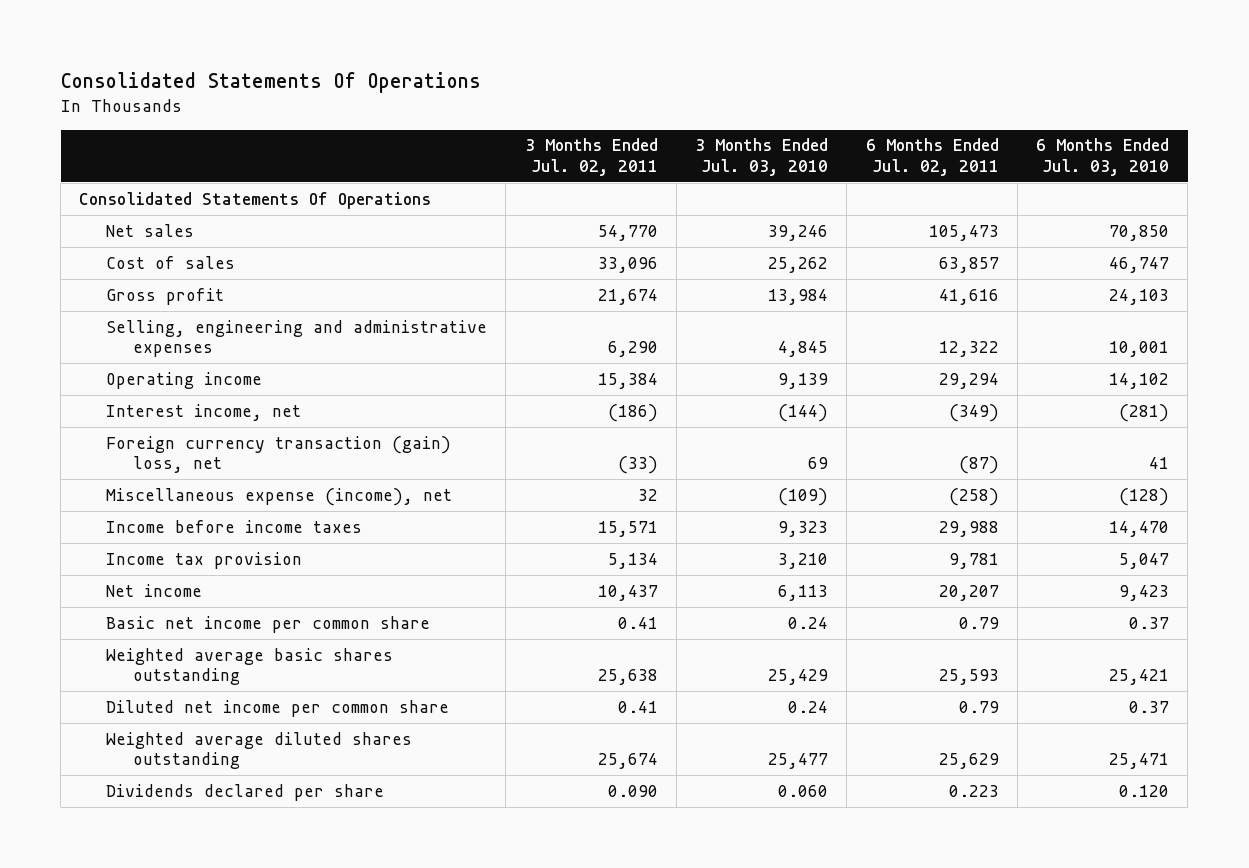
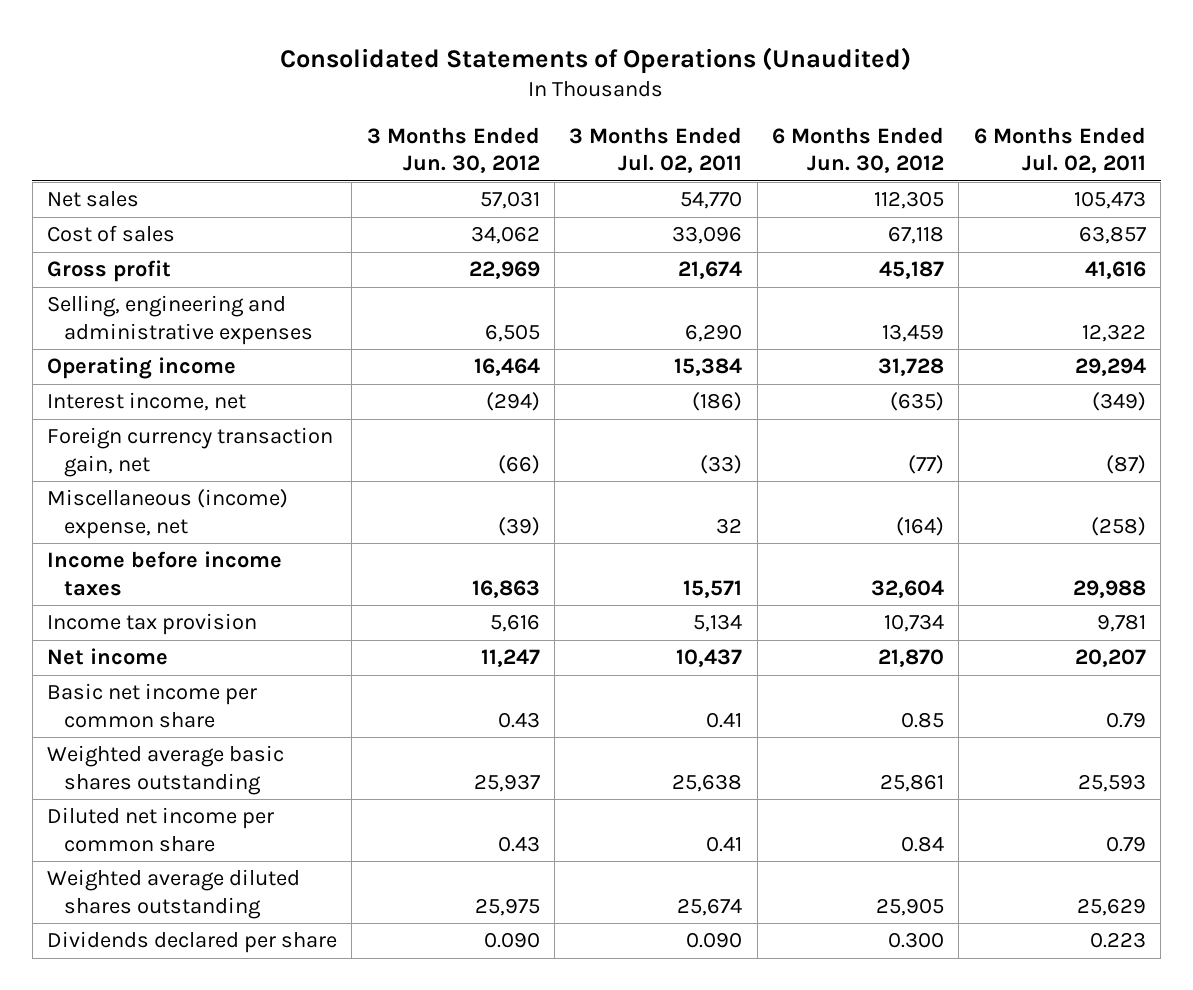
[60,72,481,94] Consolidated Statements Of Operations -> [280,46,912,74] Consolidated Statements of Operations (Unaudited)
[695,138,829,176] 3 Months Ended Jul. 03, 2010 -> none
[1036,138,1170,176] 6 Months Ended Jul. 03, 2010 -> none
none -> [366,127,540,174] 3 Months Ended Jun. 30, 2012
none -> [772,127,945,174] 6 Months Ended Jun. 30, 2012
[79,191,432,209] Consolidated Statements Of Operations -> none
[106,435,452,474] Foreign currency transaction (gain) loss, net -> [46,427,333,477] Foreign currency transaction gain, net
[106,487,453,506] Miscellaneous expense (income), net -> [46,489,288,539] Miscellaneous (income) expense, net

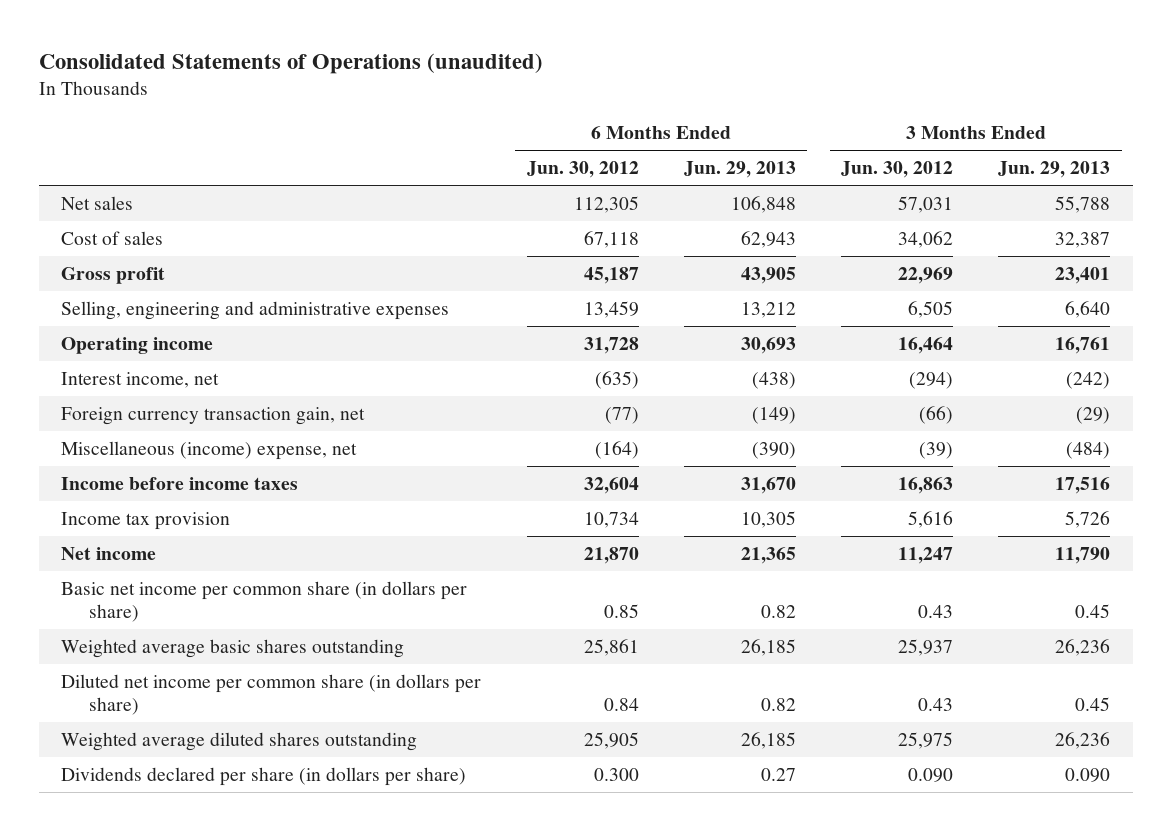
[280,46,912,74] Consolidated Statements of Operations (Unaudited) -> [38,52,543,74] Consolidated Statements of Operations (unaudited)
[569,127,743,174] 3 Months Ended Jul. 02, 2011 -> none
[973,127,1146,174] 6 Months Ended Jul. 02, 2011 -> none
none -> [683,161,796,179] Jun. 29, 2013
none -> [998,161,1111,179] Jun. 29, 2013
[46,683,257,728] Basic net income per common share -> [61,581,468,623] Basic net income per common share (in dollars per share)
[46,807,274,852] Diluted net income per common share -> [61,674,482,716] Diluted net income per common share (in dollars per share)
[46,931,337,954] Dividends declared per share -> [61,767,467,787] Dividends declared per share (in dollars per share)

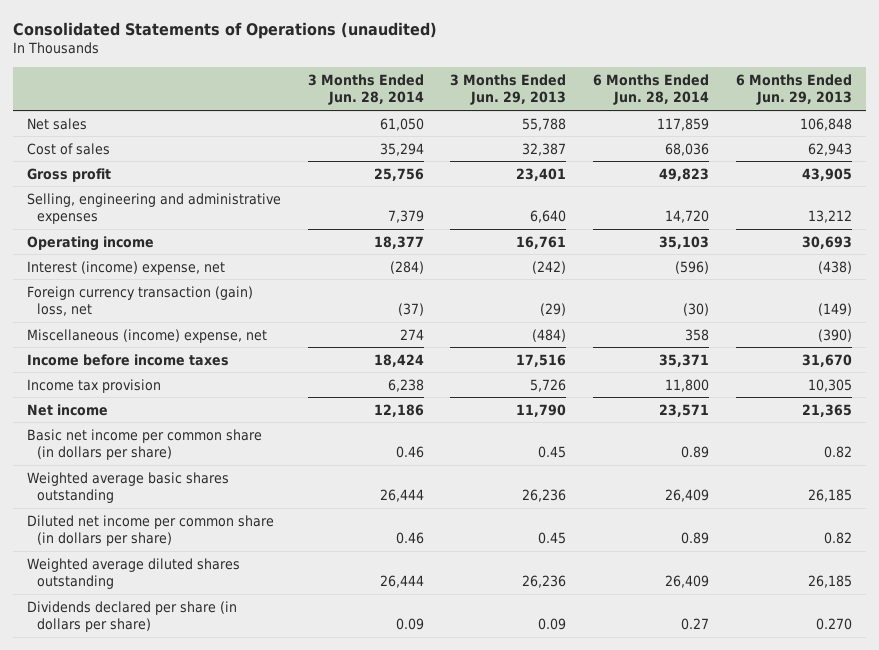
[526,161,639,179] Jun. 30, 2012 -> none
[841,161,954,179] Jun. 30, 2012 -> none
none -> [307,73,424,106] 3 Months Ended Jun. 28, 2014
none -> [593,73,710,106] 6 Months Ended Jun. 28, 2014
[61,372,220,389] Interest income, net -> [26,260,225,275] Interest (income) expense, net
[61,407,366,426] Foreign currency transaction gain, net -> [26,285,253,317] Foreign currency transaction (gain) loss, net
[760,768,796,782] 0.27 -> [816,618,853,631] 0.270
[1065,768,1111,783] 0.090 -> [538,618,567,631] 0.09

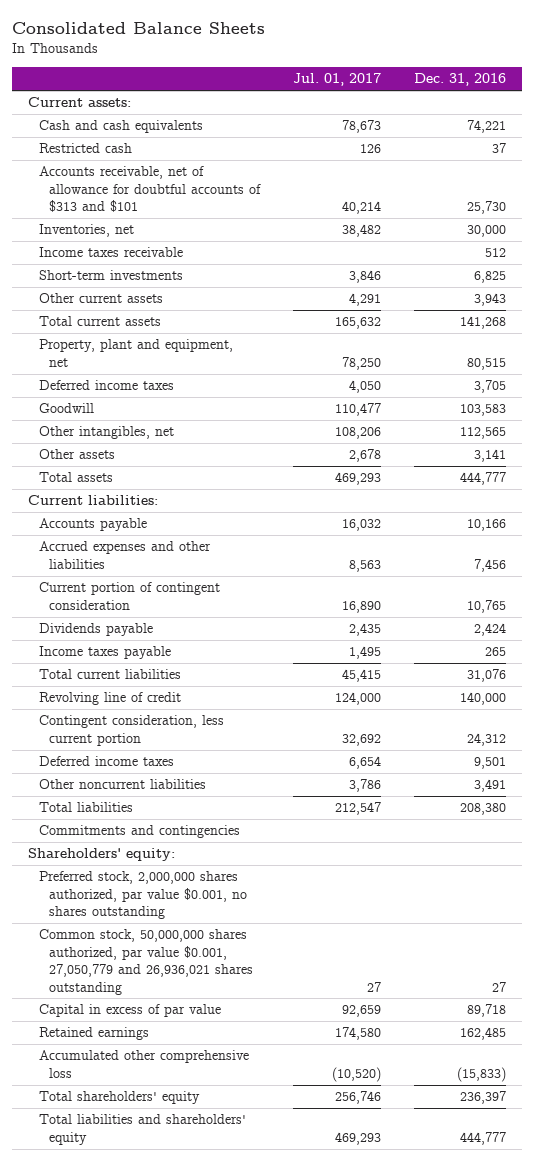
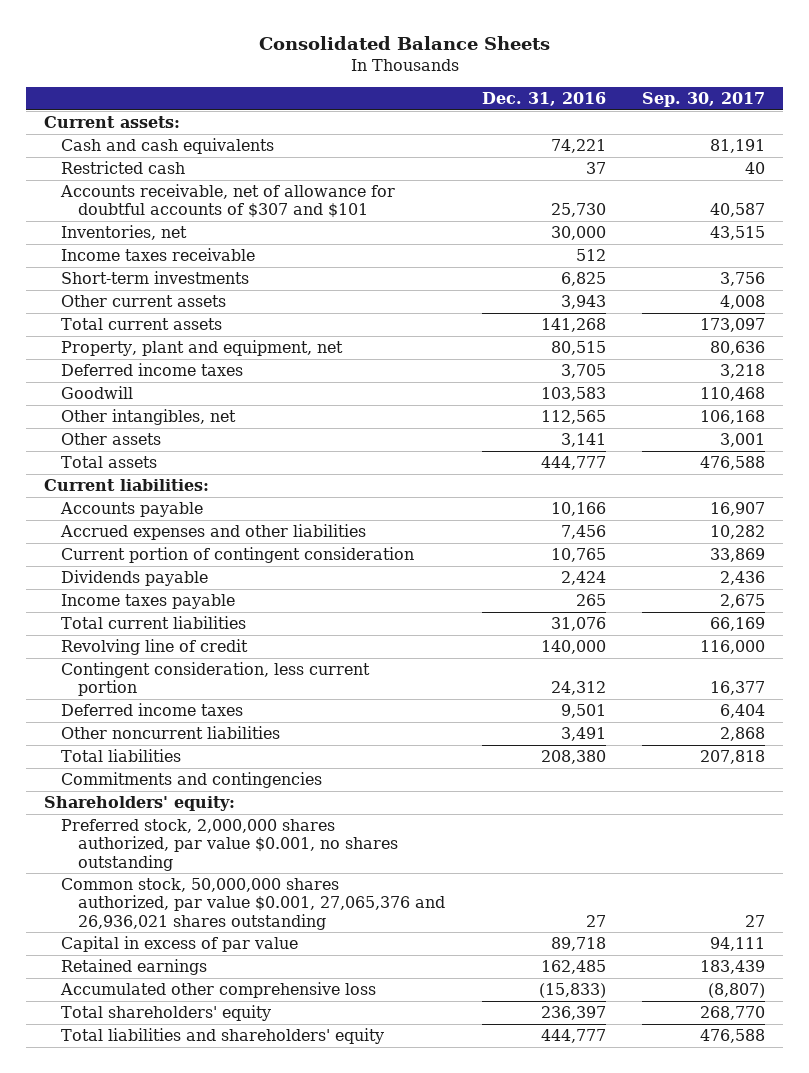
[293,73,382,87] Jul. 01, 2017 -> none
none -> [642,91,766,107] Sep. 30, 2017
[38,166,262,213] Accounts receivable, net of allowance for doubtful accounts of $313 and $101 -> [60,184,396,219] Accounts receivable, net of allowance for doubtful accounts of $307 and $101
[38,929,254,995] Common stock, 50,000,000 shares authorized, par value $0.001, 27,050,779 and 26,936,021 shares outstanding -> [61,878,446,930] Common stock, 50,000,000 shares authorized, par value $0.001, 27,065,376 and 26,936,021 shares outstanding

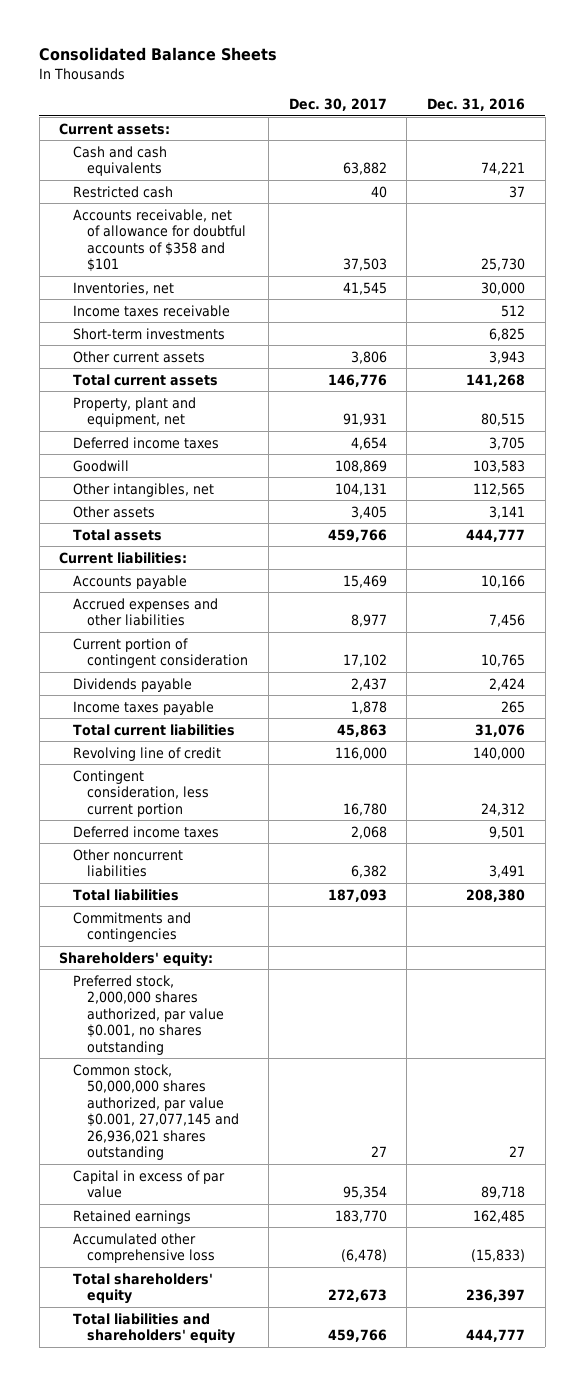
[642,91,766,107] Sep. 30, 2017 -> none
none -> [288,98,387,112] Dec. 30, 2017
[60,184,396,219] Accounts receivable, net of allowance for doubtful accounts of $307 and $101 -> [73,208,247,273] Accounts receivable, net of allowance for doubtful accounts of $358 and $101
[61,878,446,930] Common stock, 50,000,000 shares authorized, par value $0.001, 27,065,376 and 26,936,021 shares outstanding -> [73,1063,240,1160] Common stock, 50,000,000 shares authorized, par value $0.001, 27,077,145 and 26,936,021 shares outstanding

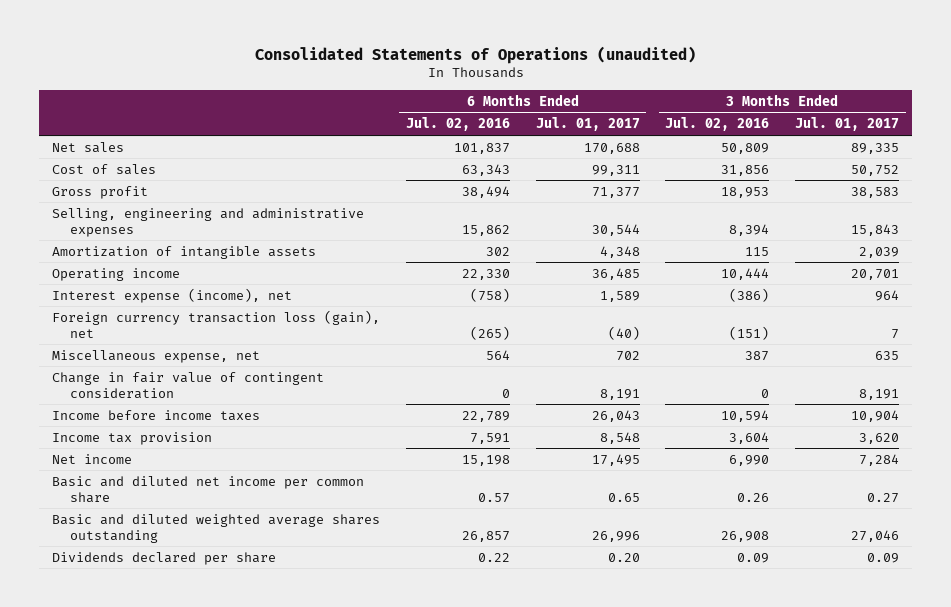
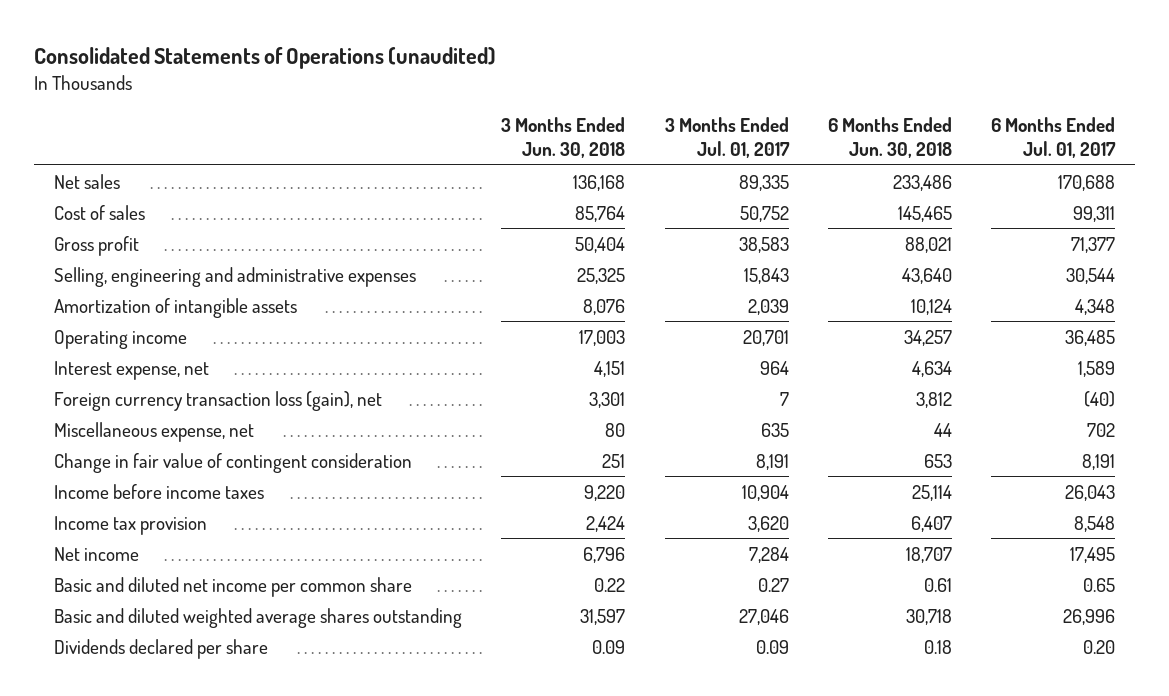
[405,117,510,132] Jul. 02, 2016 -> none
[665,117,770,132] Jul. 02, 2016 -> none
none -> [501,116,626,159] 3 Months Ended Jun. 30, 2018
none -> [827,116,952,159] 6 Months Ended Jun. 30, 2018
[52,287,293,303] Interest expense (income), net -> [53,360,209,380] Interest expense, net

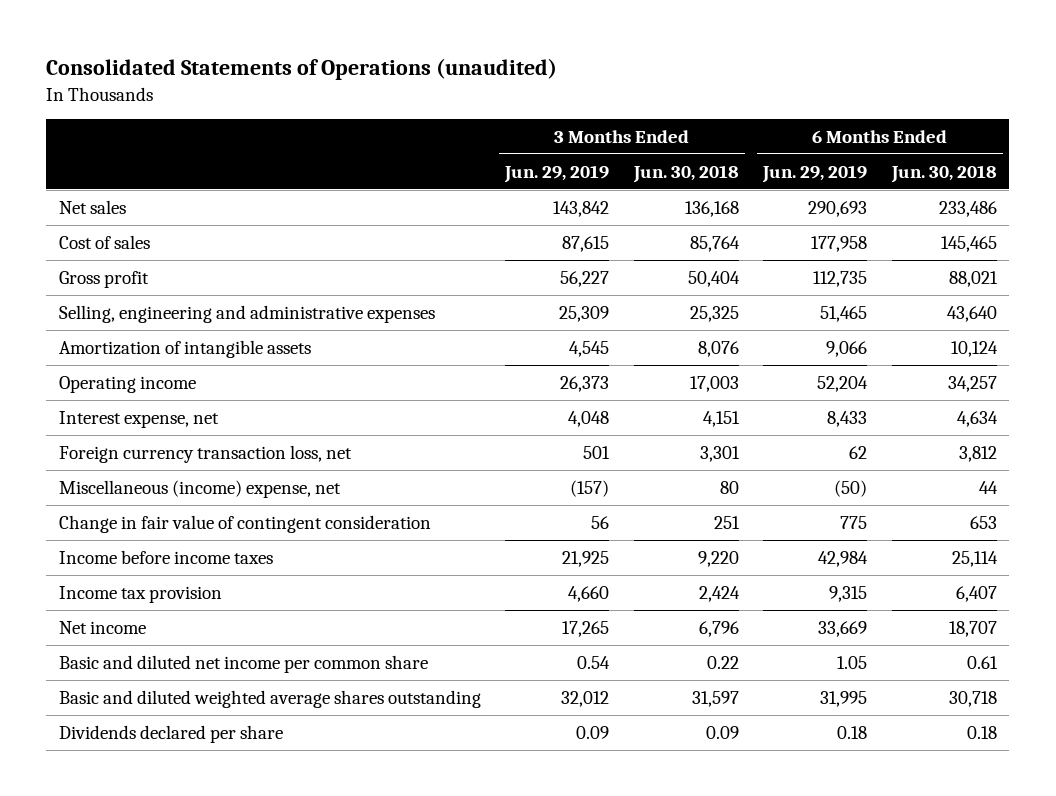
[664,116,790,159] 3 Months Ended Jul. 01, 2017 -> none
[991,116,1117,159] 6 Months Ended Jul. 01, 2017 -> none
none -> [504,164,610,183] Jun. 29, 2019
none -> [762,164,868,183] Jun. 29, 2019
[53,390,382,411] Foreign currency transaction loss (gain), net -> [58,444,352,463] Foreign currency transaction loss, net
[53,421,254,442] Miscellaneous expense, net -> [58,479,341,498] Miscellaneous (income) expense, net

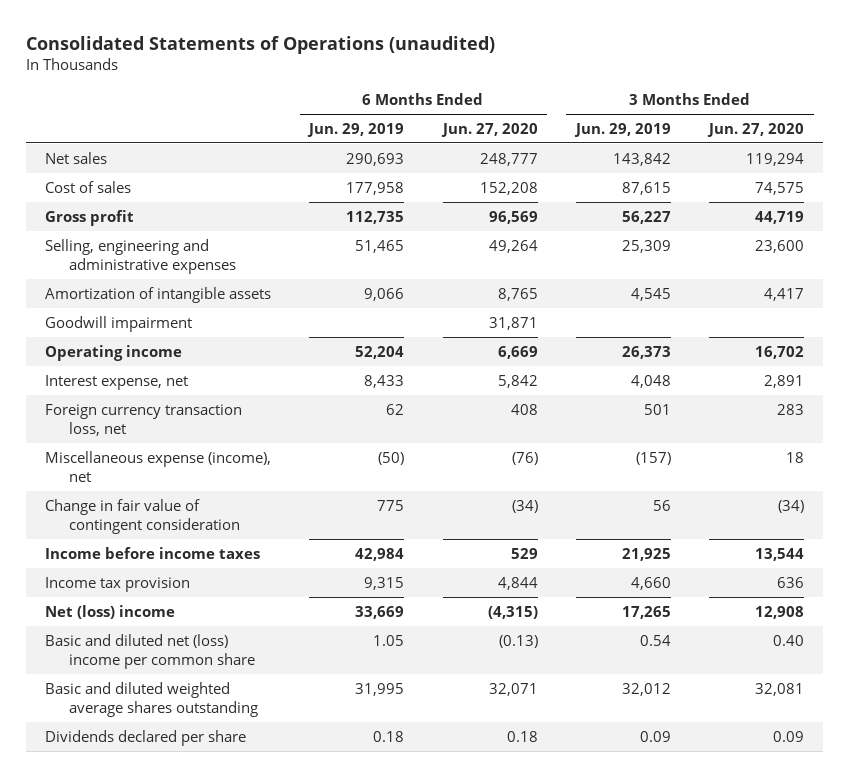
[632,164,739,183] Jun. 30, 2018 -> none
[891,164,998,183] Jun. 30, 2018 -> none
none -> [440,122,538,137] Jun. 27, 2020
none -> [707,122,805,137] Jun. 27, 2020
none -> [45,315,193,332] Goodwill impairment
[58,479,341,498] Miscellaneous (income) expense, net -> [45,450,272,483] Miscellaneous expense (income), net
[58,620,146,634] Net income -> [45,604,176,619] Net (loss) income
[58,654,428,673] Basic and diluted net income per common share -> [45,633,255,670] Basic and diluted net (loss) income per common share

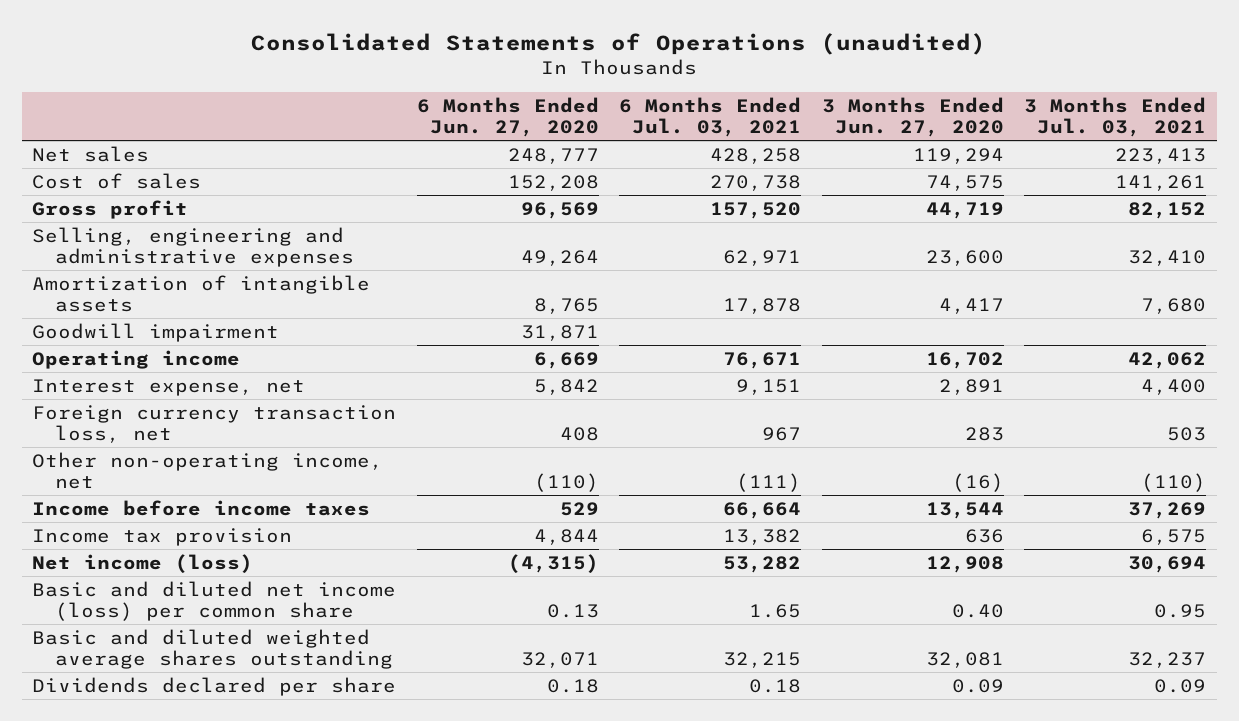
[307,122,405,137] Jun. 29, 2019 -> none
[573,122,671,137] Jun. 29, 2019 -> none
none -> [619,97,802,138] 6 Months Ended Jul. 03, 2021
none -> [1024,97,1207,138] 3 Months Ended Jul. 03, 2021
[45,498,240,535] Change in fair value of contingent consideration -> none
[45,450,272,483] Miscellaneous expense (income), net -> [32,451,384,489] Other non-operating income, net
[511,451,538,465] (76) -> [533,472,599,492] (110)
[786,451,805,463] 18 -> [951,472,1004,492] (16)
[45,604,176,619] Net (loss) income -> [32,553,254,573] Net income (loss)
[45,633,255,670] Basic and diluted net (loss) income per common share -> [32,580,397,621] Basic and diluted net income (loss) per common share
[498,634,538,648] (0.13) -> [546,603,599,618] 0.13

